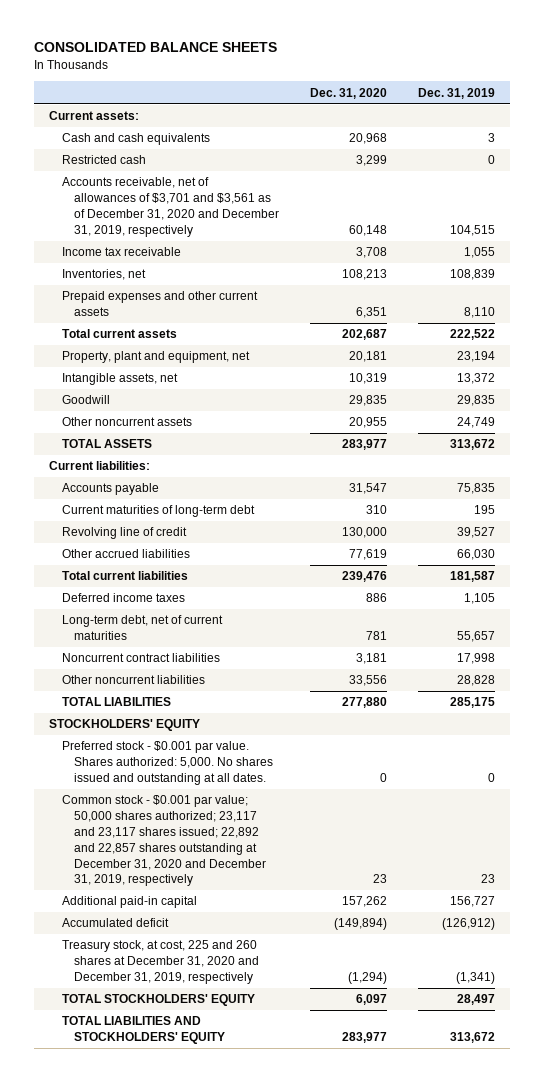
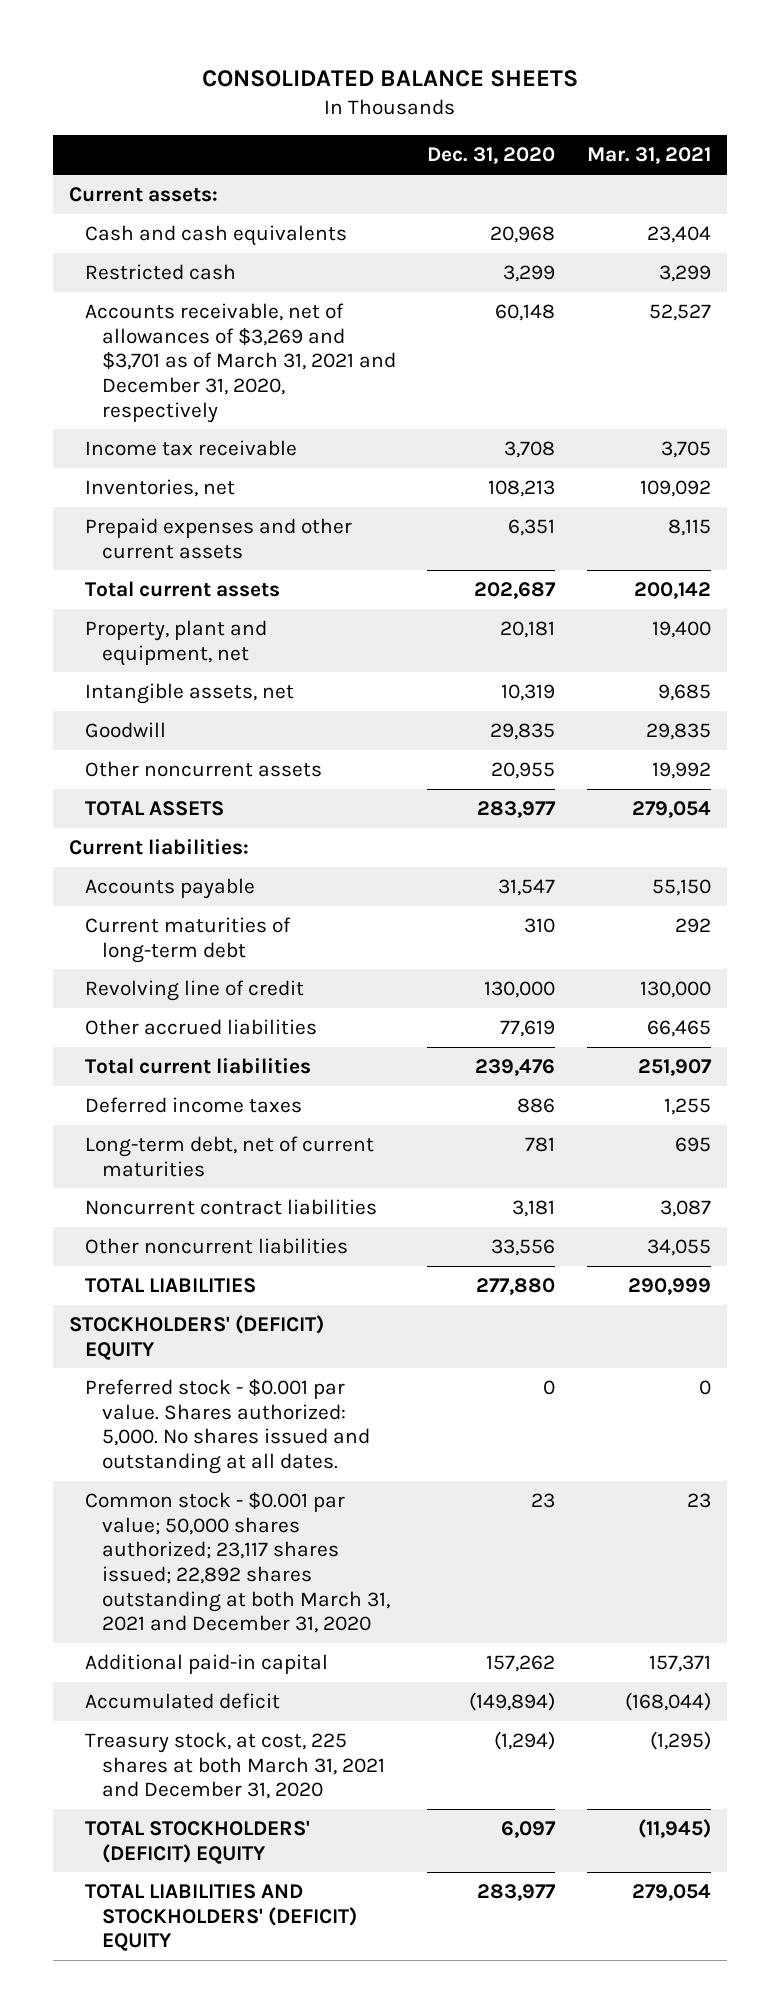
[417,87,495,99] Dec. 31, 2019 -> none
none -> [587,147,712,165] Mar. 31, 2021
[61,177,280,237] Accounts receivable, net of allowances of $3,701 and $3,561 as of December 31, 2020 and December 31, 2019, respectively -> [85,302,396,423] Accounts receivable, net of allowances of $3,269 and $3,701 as of March 31, 2021 and December 31, 2020, respectively
[48,719,200,732] STOCKHOLDERS' EQUITY -> [69,1314,325,1360] STOCKHOLDERS' (DEFICIT) EQUITY
[61,795,267,887] Common stock - $0.001 par value; 50,000 shares authorized; 23,117 and 23,117 shares issued; 22,892 and 22,857 shares outstanding at December 31, 2020 and December 31, 2019, respectively -> [85,1491,390,1634] Common stock - $0.001 par value; 50,000 shares authorized; 23,117 shares issued; 22,892 shares outstanding at both March 31, 2021 and December 31, 2020
[61,940,260,985] Treasury stock, at cost, 225 and 260 shares at December 31, 2020 and December 31, 2019, respectively -> [85,1731,385,1800] Treasury stock, at cost, 225 shares at both March 31, 2021 and December 31, 2020
[61,994,255,1007] TOTAL STOCKHOLDERS' EQUITY -> [85,1819,311,1864] TOTAL STOCKHOLDERS' (DEFICIT) EQUITY
[61,1016,226,1045] TOTAL LIABILITIES AND STOCKHOLDERS' EQUITY -> [85,1883,357,1952] TOTAL LIABILITIES AND STOCKHOLDERS' (DEFICIT) EQUITY

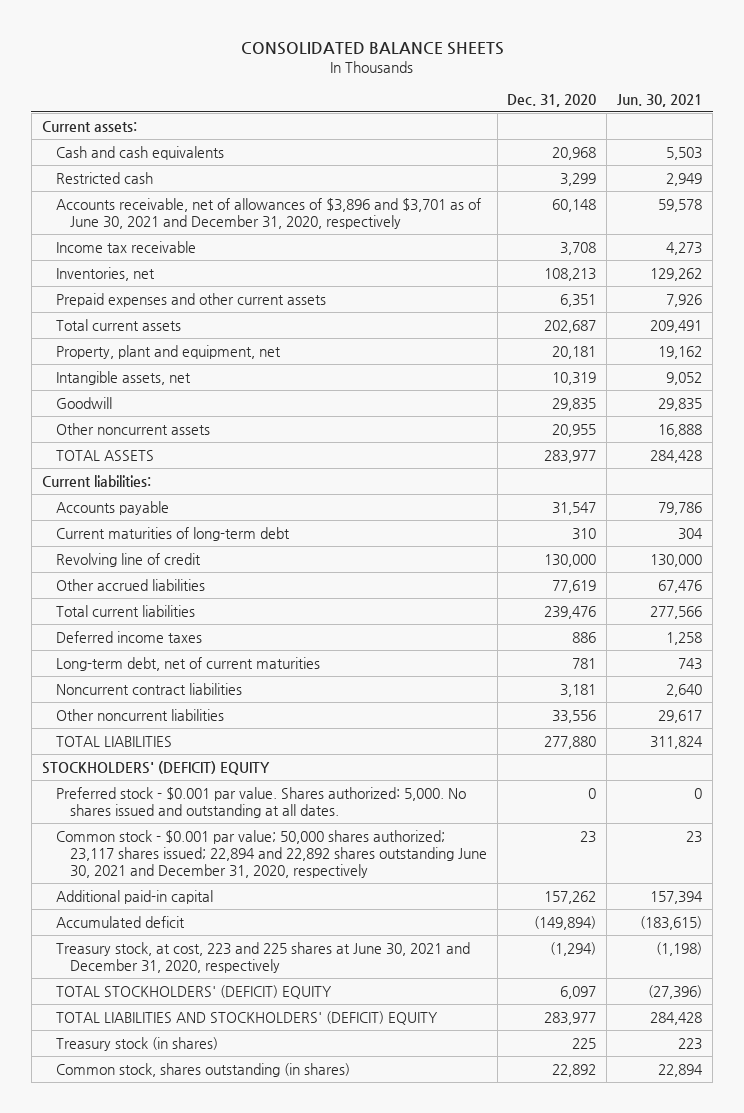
[587,147,712,165] Mar. 31, 2021 -> none
none -> [617,93,703,107] Jun. 30, 2021
[85,302,396,423] Accounts receivable, net of allowances of $3,269 and $3,701 as of March 31, 2021 and December 31, 2020, respectively -> [55,197,481,229] Accounts receivable, net of allowances of $3,896 and $3,701 as of June 30, 2021 and December 31, 2020, respectively
[85,1491,390,1634] Common stock - $0.001 par value; 50,000 shares authorized; 23,117 shares issued; 22,892 shares outstanding at both March 31, 2021 and December 31, 2020 -> [55,829,487,878] Common stock - $0.001 par value; 50,000 shares authorized; 23,117 shares issued; 22,894 and 22,892 shares outstanding June 30, 2021 and December 31, 2020, respectively
[85,1731,385,1800] Treasury stock, at cost, 225 shares at both March 31, 2021 and December 31, 2020 -> [55,941,470,973] Treasury stock, at cost, 223 and 225 shares at June 30, 2021 and December 31, 2020, respectively
none -> [55,1036,218,1051] Treasury stock (in shares)
none -> [55,1062,350,1077] Common stock, shares outstanding (in shares)

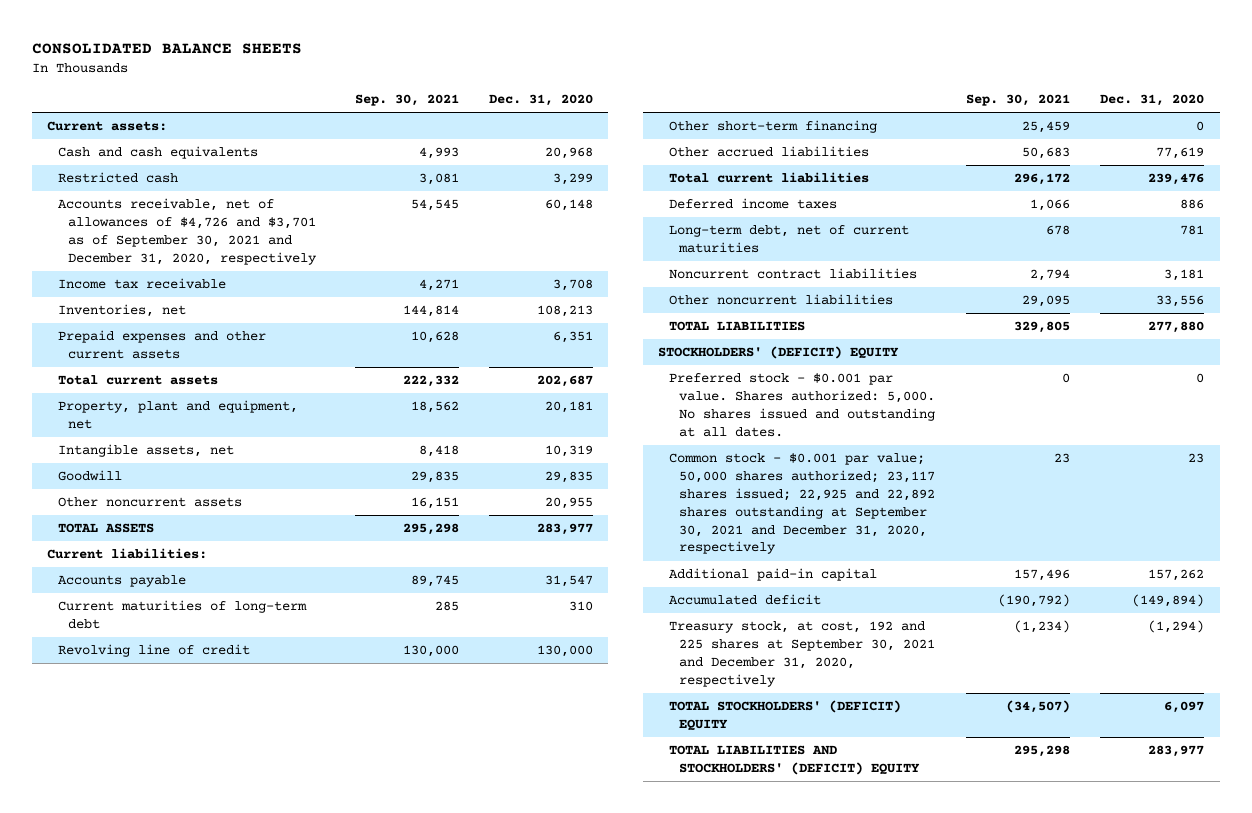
[617,93,703,107] Jun. 30, 2021 -> none
none -> [354,94,459,107] Sep. 30, 2021
[55,197,481,229] Accounts receivable, net of allowances of $3,896 and $3,701 as of June 30, 2021 and December 31, 2020, respectively -> [57,198,318,265] Accounts receivable, net of allowances of $4,726 and $3,701 as of September 30, 2021 and December 31, 2020, respectively
none -> [668,120,877,134] Other short-term financing
[55,829,487,878] Common stock - $0.001 par value; 50,000 shares authorized; 23,117 shares issued; 22,894 and 22,892 shares outstanding June 30, 2021 and December 31, 2020, respectively -> [668,453,936,555] Common stock - $0.001 par value; 50,000 shares authorized; 23,117 shares issued; 22,925 and 22,892 shares outstanding at September 30, 2021 and December 31, 2020, respectively
[55,941,470,973] Treasury stock, at cost, 223 and 225 shares at June 30, 2021 and December 31, 2020, respectively -> [668,621,936,687] Treasury stock, at cost, 192 and 225 shares at September 30, 2021 and December 31, 2020, respectively
[55,1036,218,1051] Treasury stock (in shares) -> none
[55,1062,350,1077] Common stock, shares outstanding (in shares) -> none

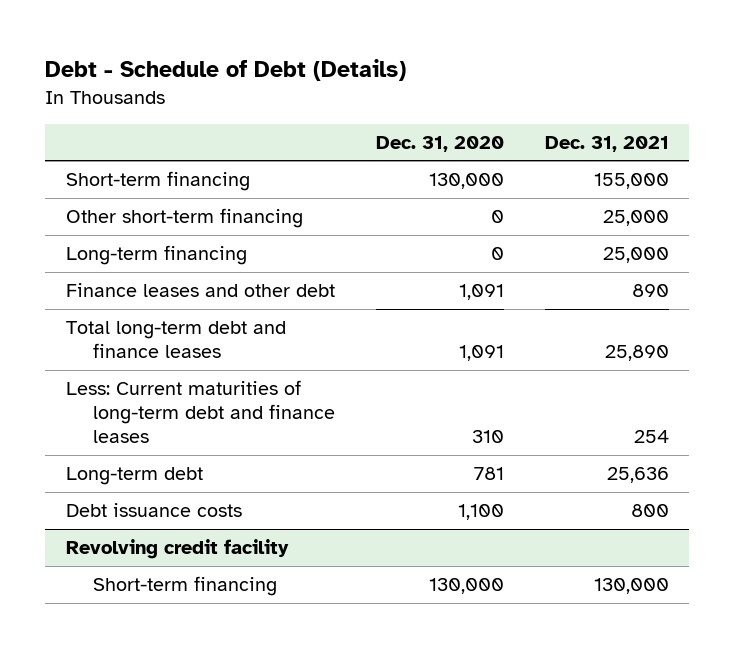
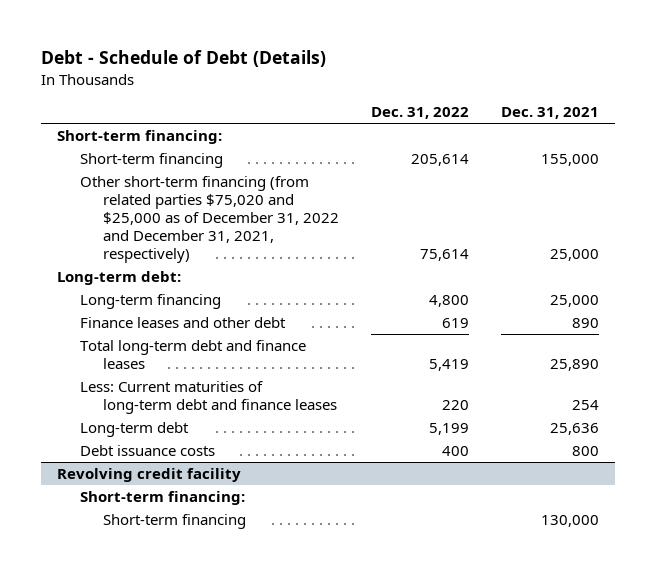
[375,136,504,153] Dec. 31, 2020 -> none
none -> [371,106,470,119] Dec. 31, 2022
none -> [56,130,222,145] Short-term financing:
[65,208,303,229] Other short-term financing -> [80,176,340,263] Other short-term financing (from related parties $75,020 and $25,000 as of December 31, 2022 and December 31, 2021, respectively)
none -> [56,271,181,286] Long-term debt:
none -> [80,491,246,506] Short-term financing:

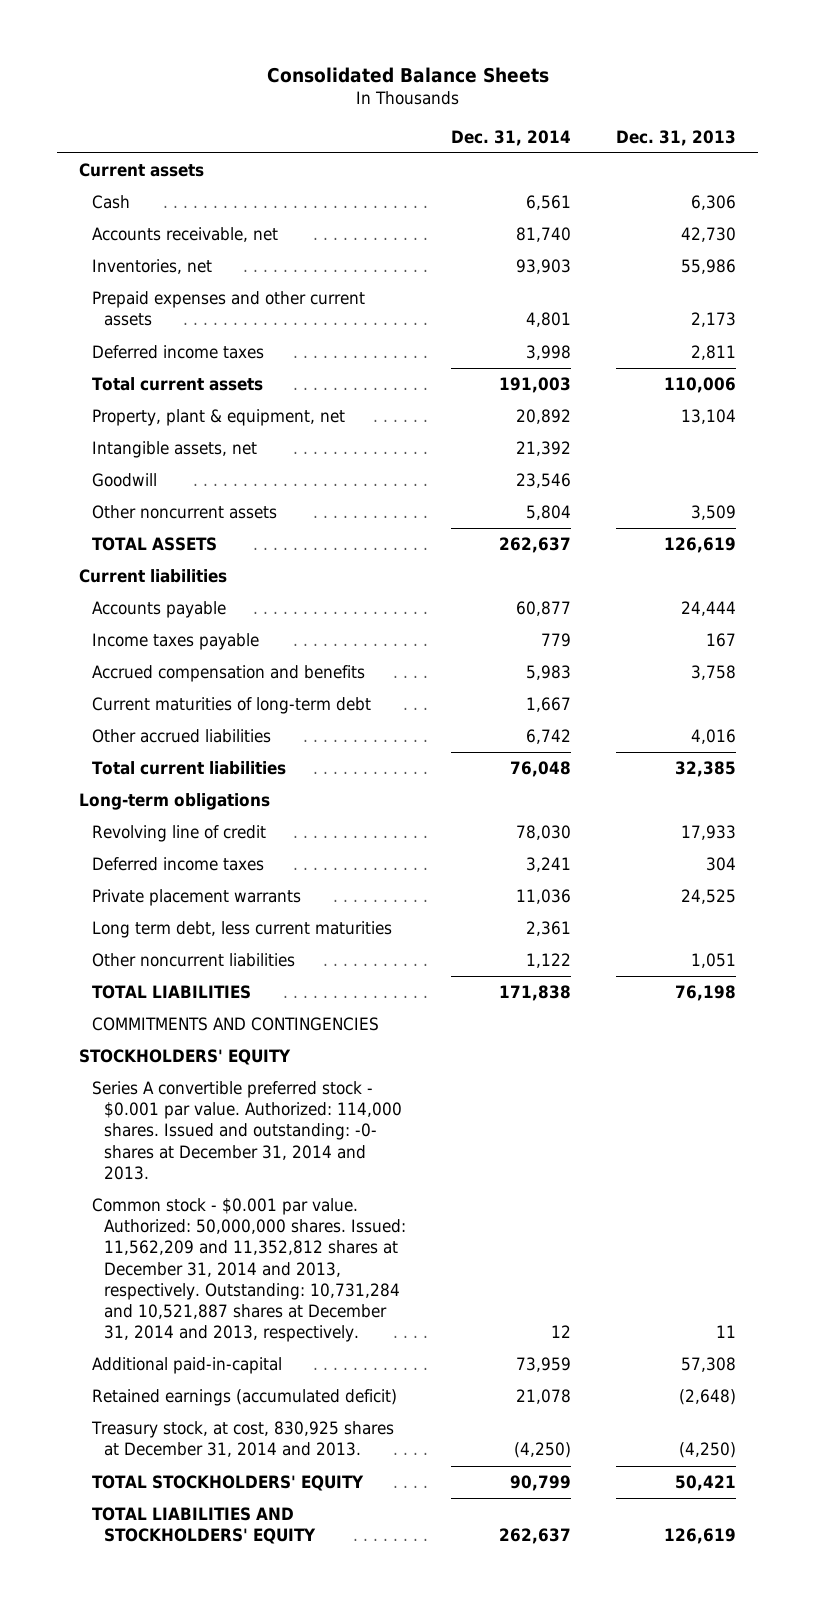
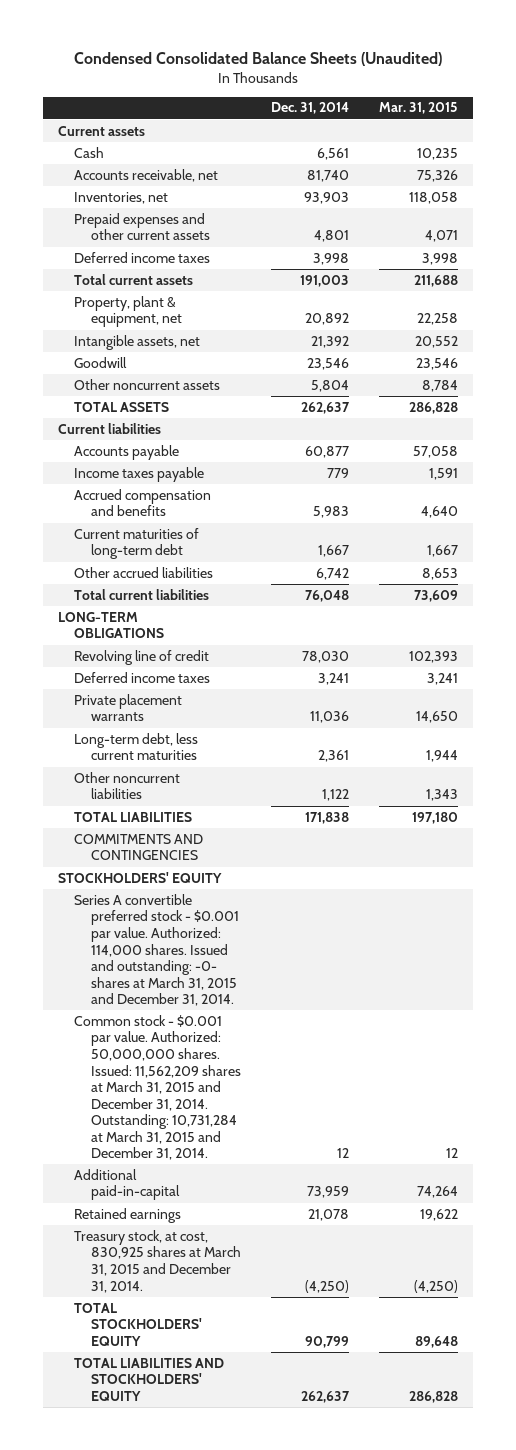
[266,67,549,84] Consolidated Balance Sheets -> [73,52,442,67] Condensed Consolidated Balance Sheets (Unaudited)
[615,129,736,146] Dec. 31, 2013 -> none
none -> [379,102,459,115] Mar. 31, 2015
[79,793,271,811] Long-term obligations -> [57,611,165,639] LONG-TERM OBLIGATIONS
[91,921,392,939] Long term debt, less current maturities -> [74,732,199,761] Long-term debt, less current maturities
[91,1081,402,1180] Series A convertible preferred stock - $0.001 par value. Authorized: 114,000 shares. Issued and outstanding: -0- shares at December 31, 2014 and 2013. -> [74,893,239,1007] Series A convertible preferred stock - $0.001 par value. Authorized: 114,000 shares. Issued and outstanding: -0- shares at March 31, 2015 and December 31, 2014.
[91,1198,406,1342] Common stock - $0.001 par value. Authorized: 50,000,000 shares. Issued: 11,562,209 and 11,352,812 shares at December 31, 2014 and 2013, respectively. Outstanding: 10,731,284 and 10,521,887 shares at December 31, 2014 and 2013, respectively. -> [74,1014,241,1161] Common stock - $0.001 par value. Authorized: 50,000,000 shares. Issued: 11,562,209 shares at March 31, 2015 and December 31, 2014. Outstanding: 10,731,284 at March 31, 2015 and December 31, 2014.
[91,1389,397,1407] Retained earnings (accumulated deficit) -> [74,1207,182,1223] Retained earnings
[90,1421,394,1458] Treasury stock, at cost, 830,925 shares at December 31, 2014 and 2013. -> [74,1229,241,1293] Treasury stock, at cost, 830,925 shares at March 31, 2015 and December 31, 2014.

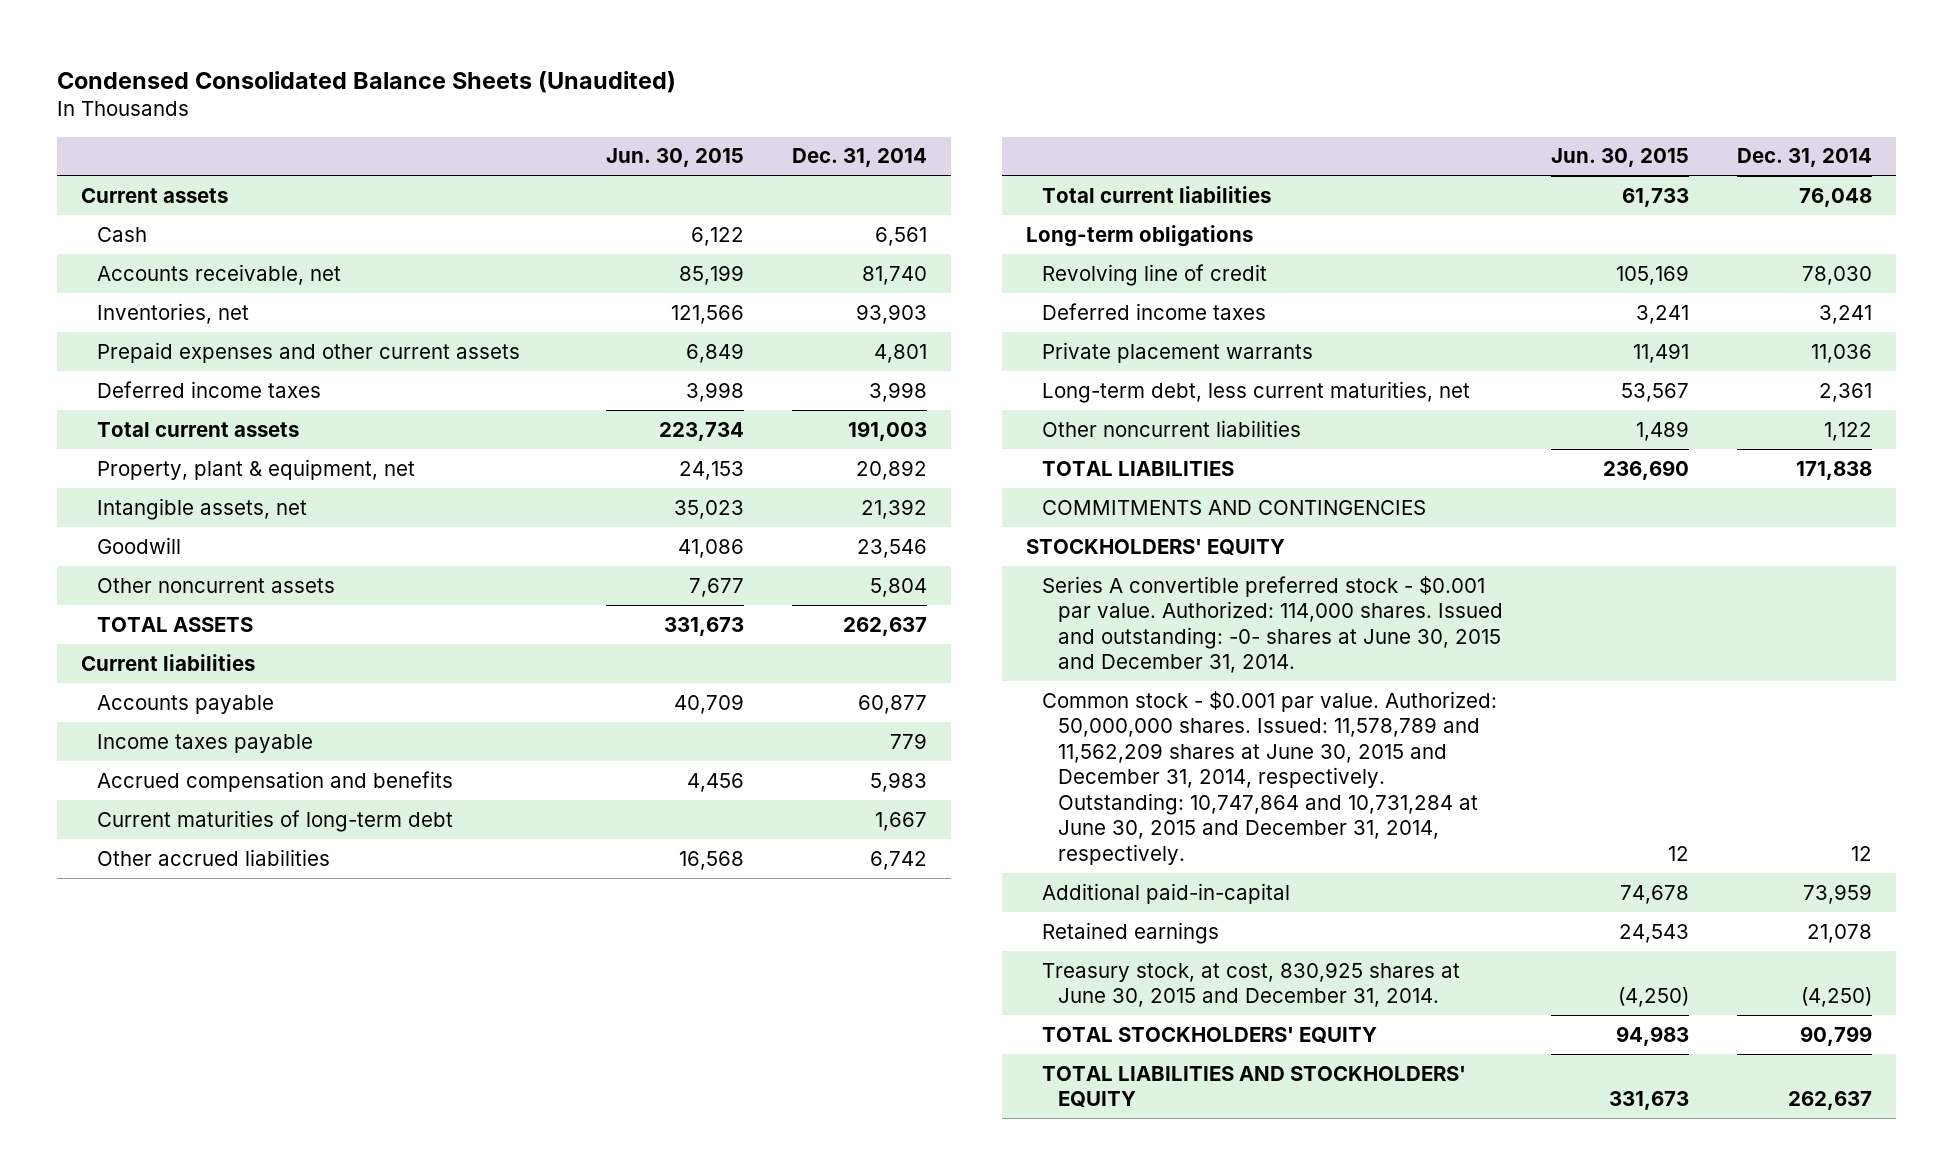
[379,102,459,115] Mar. 31, 2015 -> none
none -> [606,148,745,168] Jun. 30, 2015
[57,611,165,639] LONG-TERM OBLIGATIONS -> [1026,224,1254,247] Long-term obligations
[74,732,199,761] Long-term debt, less current maturities -> [1042,380,1471,403] Long-term debt, less current maturities, net
[74,893,239,1007] Series A convertible preferred stock - $0.001 par value. Authorized: 114,000 shares. Issued and outstanding: -0- shares at March 31, 2015 and December 31, 2014. -> [1042,575,1504,674] Series A convertible preferred stock - $0.001 par value. Authorized: 114,000 shares. Issued and outstanding: -0- shares at June 30, 2015 and December 31, 2014.
[74,1014,241,1161] Common stock - $0.001 par value. Authorized: 50,000,000 shares. Issued: 11,562,209 shares at March 31, 2015 and December 31, 2014. Outstanding: 10,731,284 at March 31, 2015 and December 31, 2014. -> [1042,690,1498,865] Common stock - $0.001 par value. Authorized: 50,000,000 shares. Issued: 11,578,789 and 11,562,209 shares at June 30, 2015 and December 31, 2014, respectively. Outstanding: 10,747,864 and 10,731,284 at June 30, 2015 and December 31, 2014, respectively.
[74,1229,241,1293] Treasury stock, at cost, 830,925 shares at March 31, 2015 and December 31, 2014. -> [1042,961,1461,1008] Treasury stock, at cost, 830,925 shares at June 30, 2015 and December 31, 2014.

